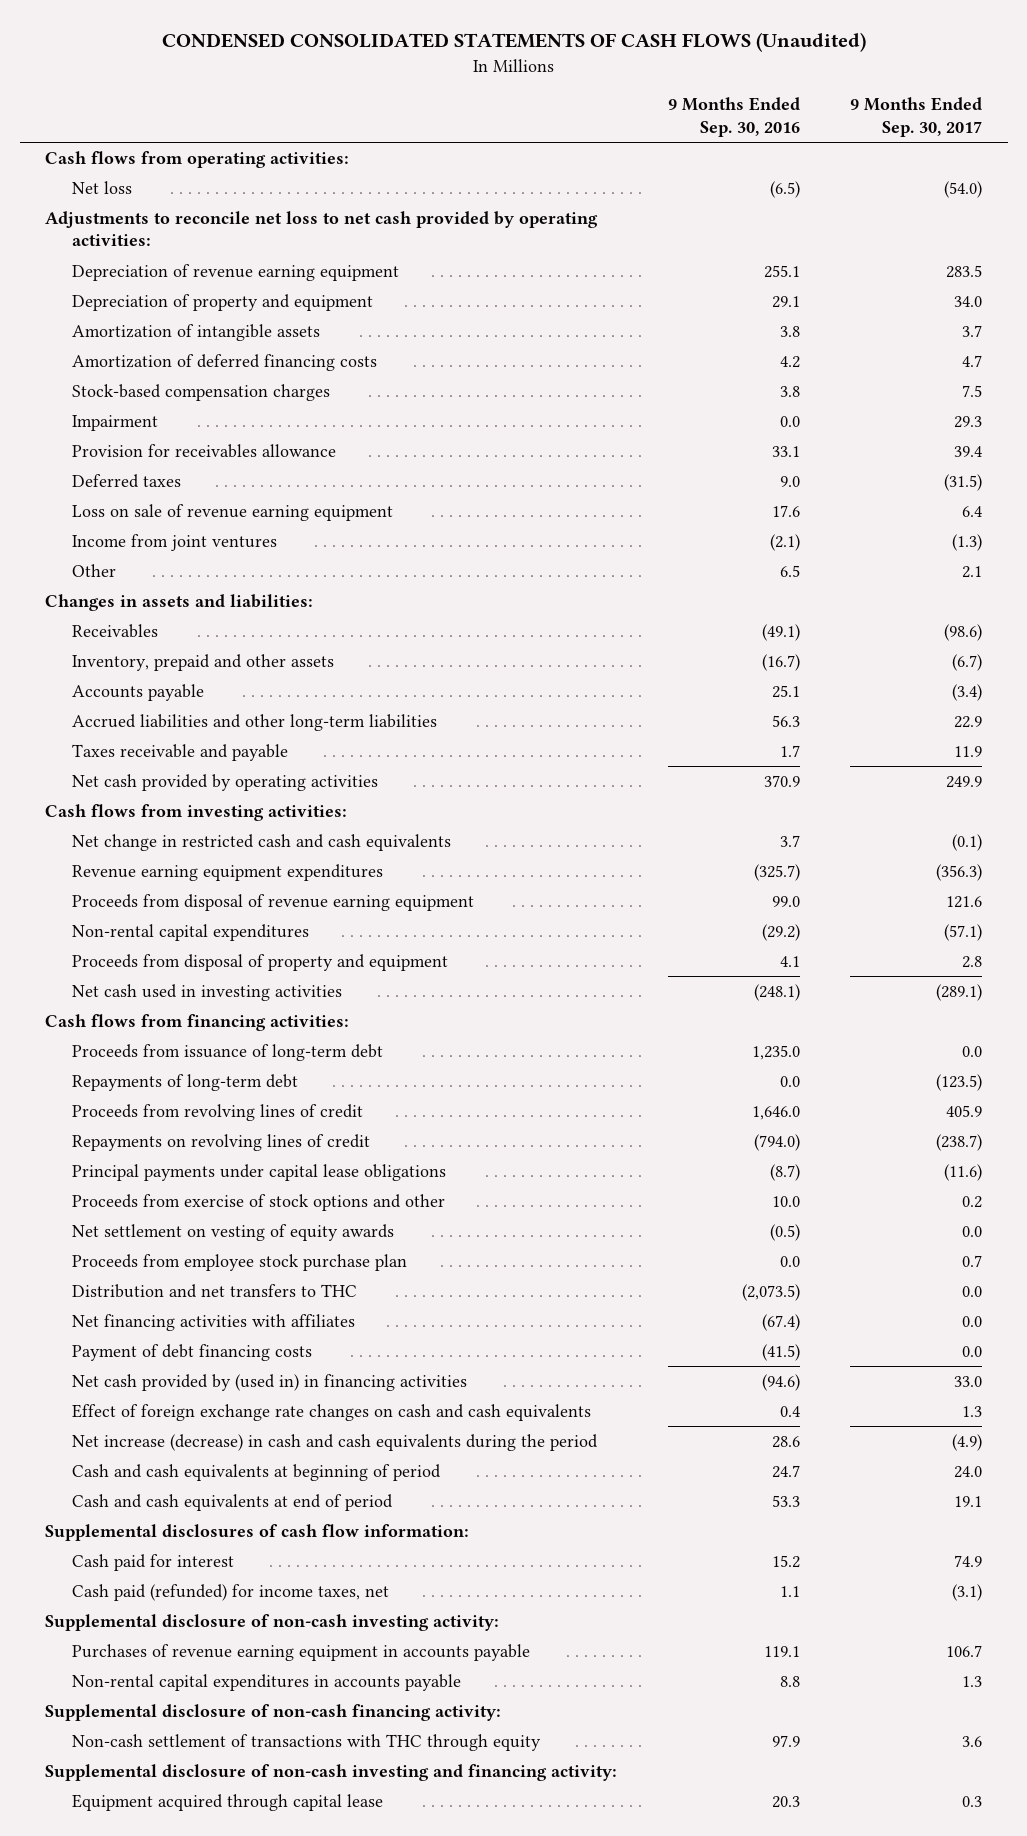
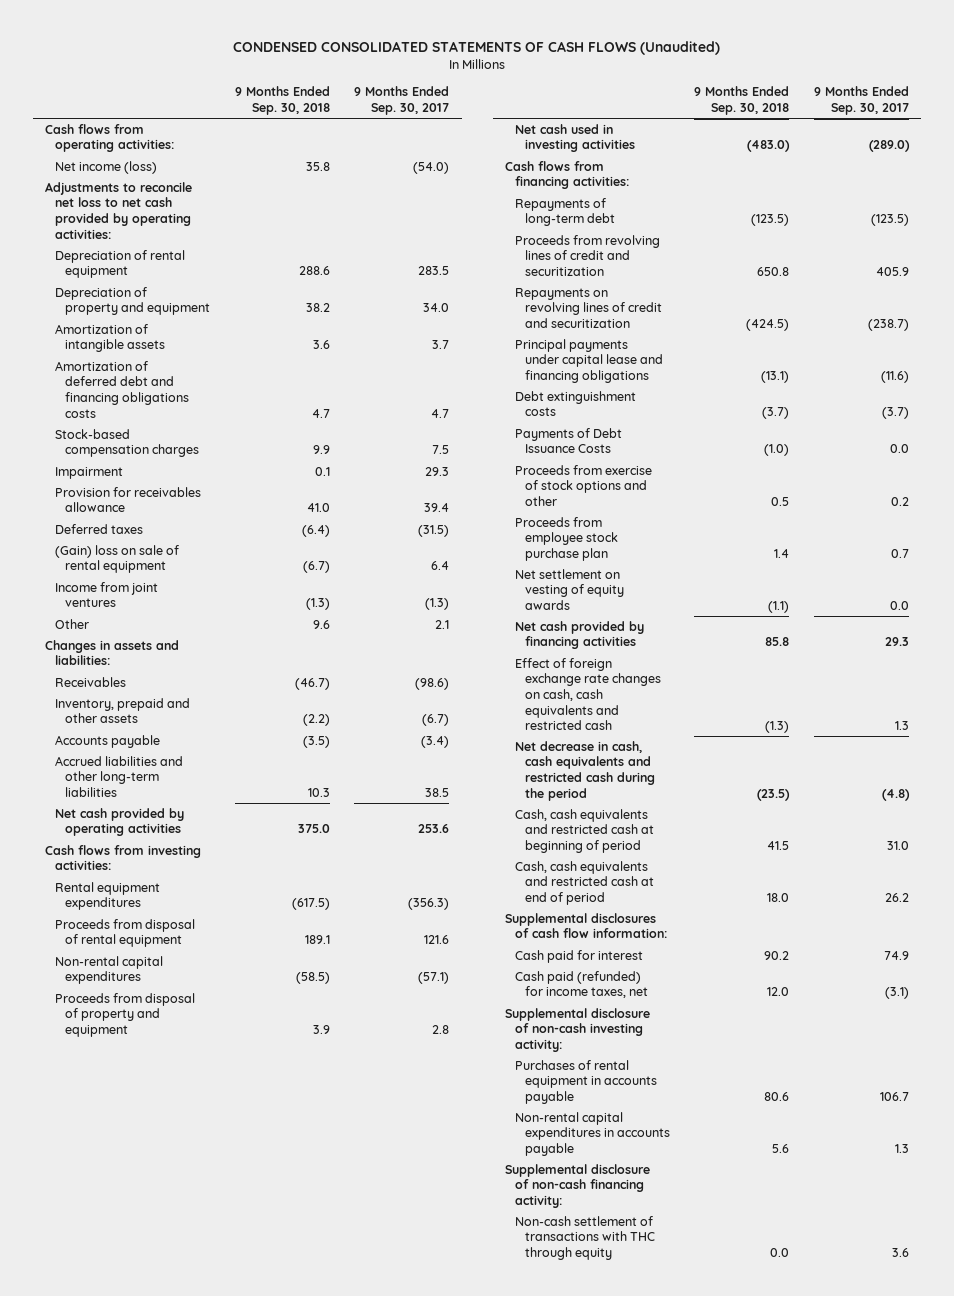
[667,97,800,137] 9 Months Ended Sep. 30, 2016 -> none
none -> [234,86,330,115] 9 Months Ended Sep. 30, 2018
[72,180,133,194] Net loss -> [55,160,158,174] Net income (loss)
[72,263,400,281] Depreciation of revenue earning equipment -> [55,249,186,279] Depreciation of rental equipment
[72,353,378,371] Amortization of deferred financing costs -> [55,360,190,418] Amortization of deferred debt and financing obligations costs
[72,503,394,521] Loss on sale of revenue earning equipment -> [55,544,180,574] (Gain) loss on sale of rental equipment
[72,743,289,761] Taxes receivable and payable -> none
[954,715,983,728] 22.9 -> [425,788,450,798] 38.5
[946,775,983,788] 249.9 -> [418,824,450,834] 253.6
[72,833,452,851] Net change in restricted cash and cash equivalents -> none
[72,863,384,881] Revenue earning equipment expenditures -> [55,881,161,911] Rental equipment expenditures
[72,893,475,911] Proceeds from disposal of revenue earning equipment -> [55,918,196,948] Proceeds from disposal of rental equipment
[936,983,983,1001] (289.1) -> [868,140,910,153] (289.0)
[72,1043,384,1061] Proceeds from issuance of long-term debt -> none
[72,1103,364,1121] Proceeds from revolving lines of credit -> [514,234,660,277] Proceeds from revolving lines of credit and securitization
[72,1133,371,1151] Repayments on revolving lines of credit -> [514,287,662,329] Repayments on revolving lines of credit and securitization
[72,1163,447,1181] Principal payments under capital lease obligations -> [514,338,663,384] Principal payments under capital lease and financing obligations
none -> [514,390,636,417] Debt extinguishment costs
none -> [514,427,622,454] Payments of Debt Issuance Costs
[72,1283,358,1298] Distribution and net transfers to THC -> none
[72,1313,356,1331] Net financing activities with affiliates -> none
[72,1343,313,1361] Payment of debt financing costs -> none
[72,1223,395,1241] Net settlement on vesting of equity awards -> [514,568,624,611] Net settlement on vesting of equity awards
[72,1373,468,1391] Net cash provided by (used in) in financing activities -> [514,620,644,650] Net cash provided by financing activities
[954,1375,983,1387] 33.0 -> [884,637,909,647] 29.3
[72,1403,592,1421] Effect of foreign exchange rate changes on cash and cash equivalents -> [514,657,661,731] Effect of foreign exchange rate changes on cash, cash equivalents and restricted cash
[72,1433,599,1451] Net increase (decrease) in cash and cash equivalents during the period -> [514,740,655,801] Net decrease in cash, cash equivalents and restricted cash during the period
[952,1433,983,1451] (4.9) -> [881,788,910,801] (4.8)
[72,1463,442,1481] Cash and cash equivalents at beginning of period -> [514,808,654,854] Cash, cash equivalents and restricted cash at beginning of period
[954,1465,983,1478] 24.0 -> [886,841,909,851] 31.0
[72,1493,394,1511] Cash and cash equivalents at end of period -> [514,860,654,906] Cash, cash equivalents and restricted cash at end of period
[954,1495,983,1507] 19.1 -> [884,893,909,903] 26.2
[72,1643,531,1661] Purchases of revenue earning equipment in accounts payable -> [514,1059,657,1105] Purchases of rental equipment in accounts payable
[44,1763,617,1781] Supplemental disclosure of non-cash investing and financing activity: -> none
[72,1793,384,1811] Equipment acquired through capital lease -> none

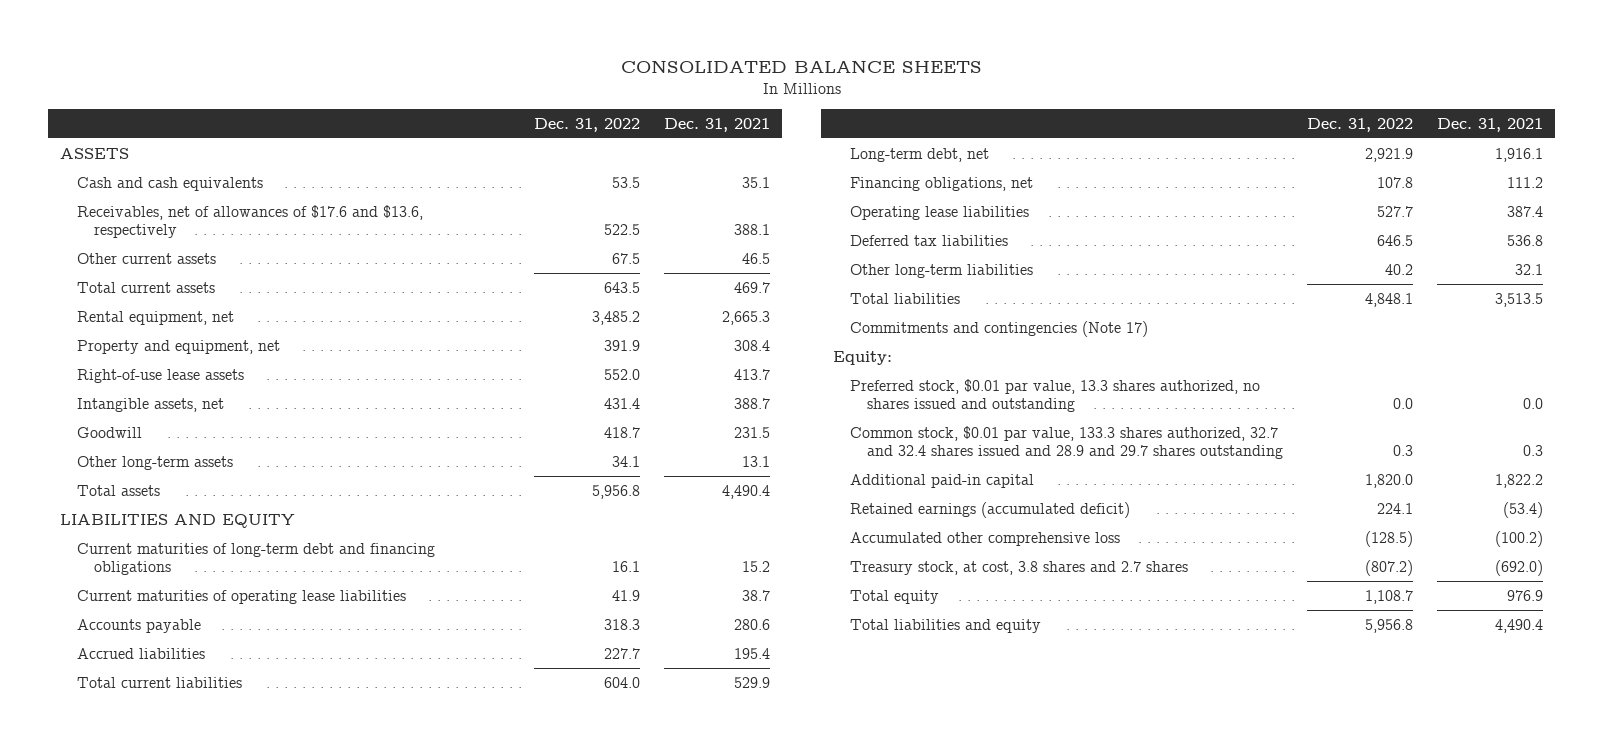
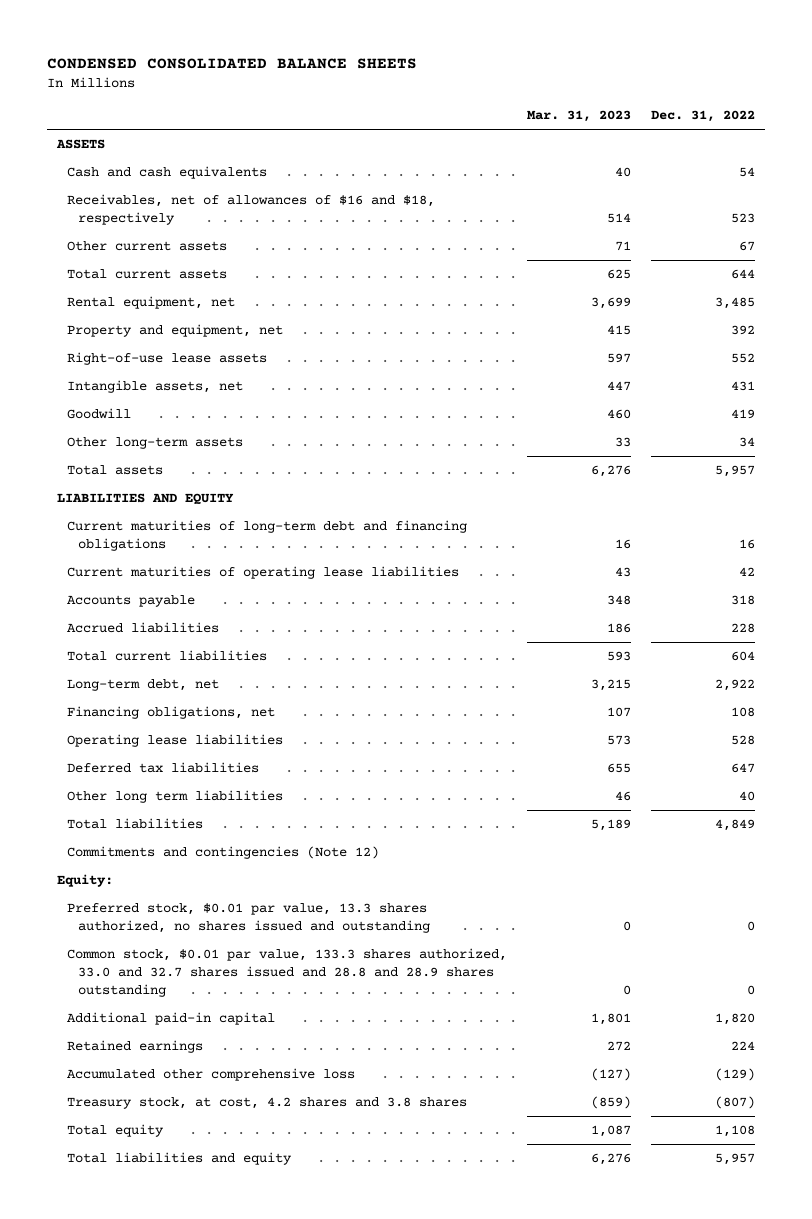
[620,59,982,73] CONSOLIDATED BALANCE SHEETS -> [46,58,417,70] CONDENSED CONSOLIDATED BALANCE SHEETS
[664,117,771,132] Dec. 31, 2021 -> none
none -> [527,110,632,123] Mar. 31, 2023
[612,176,641,188] 53.5 -> [739,167,756,178] 54
[77,204,424,238] Receivables, net of allowances of $17.6 and $13.6, respectively -> [67,194,436,226] Receivables, net of allowances of $16 and $18, respectively
[604,223,641,235] 522.5 -> [731,213,756,224] 523
[612,252,641,264] 67.5 -> [739,241,756,252] 67
[604,281,641,293] 643.5 -> [731,269,756,280] 644
[592,310,641,325] 3,485.2 -> [715,297,756,310] 3,485
[604,339,641,351] 391.9 -> [731,325,756,336] 392
[604,368,641,380] 552.0 -> [731,353,756,364] 552
[604,397,641,409] 431.4 -> [731,381,756,392] 431
[604,426,641,438] 418.7 -> [731,409,756,420] 419
[612,455,641,467] 34.1 -> [739,437,756,448] 34
[592,484,641,499] 5,956.8 -> [715,465,756,478] 5,957
[612,560,641,572] 16.1 -> [739,539,756,550] 16
[612,589,641,601] 41.9 -> [739,567,756,577] 42
[604,618,641,630] 318.3 -> [731,595,756,606] 318
[604,647,641,659] 227.7 -> [731,623,756,634] 228
[604,676,641,688] 604.0 -> [731,651,756,662] 604
[1364,147,1413,162] 2,921.9 -> [715,679,756,692] 2,922
[1376,176,1413,188] 107.8 -> [731,707,756,718] 108
[1376,205,1413,217] 527.7 -> [731,735,756,746] 528
[1376,234,1413,246] 646.5 -> [731,763,756,774] 647
[849,263,1033,278] Other long-term liabilities -> [67,790,284,804] Other long term liabilities
[1384,263,1413,275] 40.2 -> [739,791,756,802] 40
[1364,292,1413,307] 4,848.1 -> [715,819,756,832] 4,849
[849,320,1148,337] Commitments and contingencies (Note 17) -> [67,846,380,860] Commitments and contingencies (Note 12)
[1392,397,1413,409] 0.0 -> [747,921,756,932] 0
[849,425,1283,459] Common stock, $0.01 par value, 133.3 shares authorized, 32.7 and 32.4 shares issued and 28.9 and 29.7 shares outstanding -> [67,948,508,998] Common stock, $0.01 par value, 133.3 shares authorized, 33.0 and 32.7 shares issued and 28.8 and 28.9 shares outstanding
[1392,444,1413,456] 0.3 -> [747,985,756,996] 0
[1364,473,1413,488] 1,820.0 -> [715,1013,756,1026] 1,820
[849,501,1130,518] Retained earnings (accumulated deficit) -> [67,1040,204,1054] Retained earnings
[1376,502,1413,514] 224.1 -> [731,1041,756,1051] 224
[1364,530,1413,547] (128.5) -> [715,1068,756,1082] (129)
[849,560,1188,575] Treasury stock, at cost, 3.8 shares and 2.7 shares -> [67,1097,468,1110] Treasury stock, at cost, 4.2 shares and 3.8 shares
[1364,559,1413,576] (807.2) -> [715,1096,756,1110] (807)
[1364,589,1413,604] 1,108.7 -> [715,1125,756,1138] 1,108
[1364,618,1413,633] 5,956.8 -> [715,1153,756,1166] 5,957

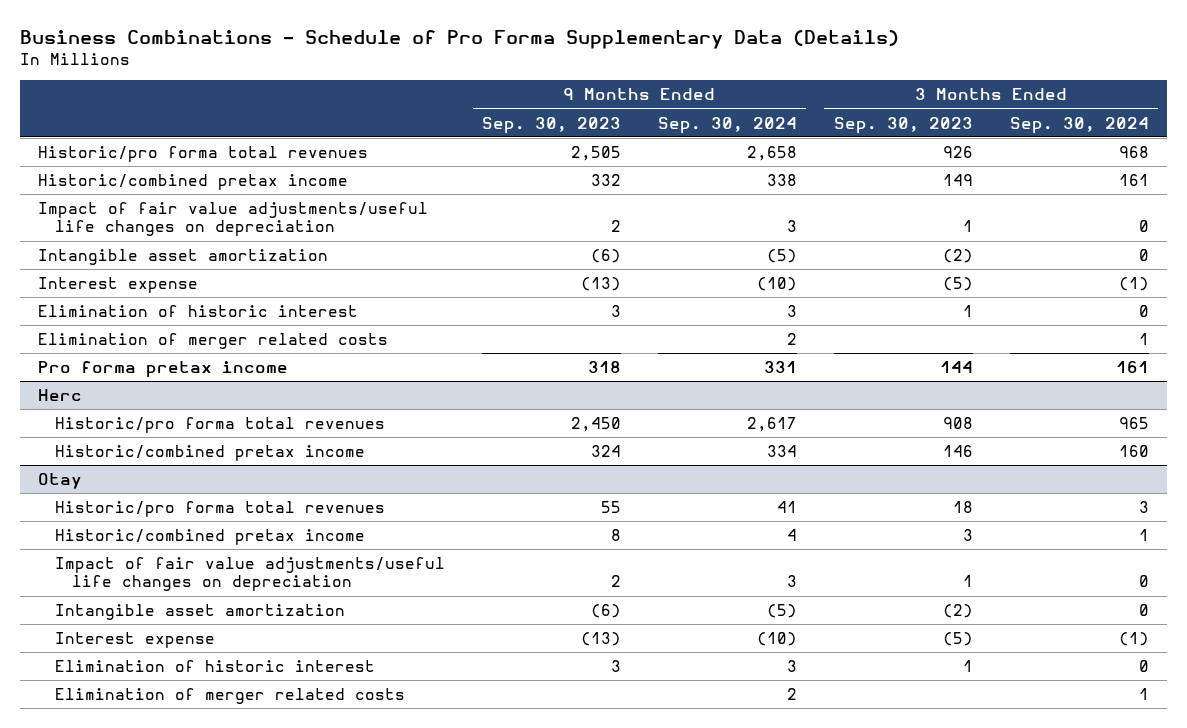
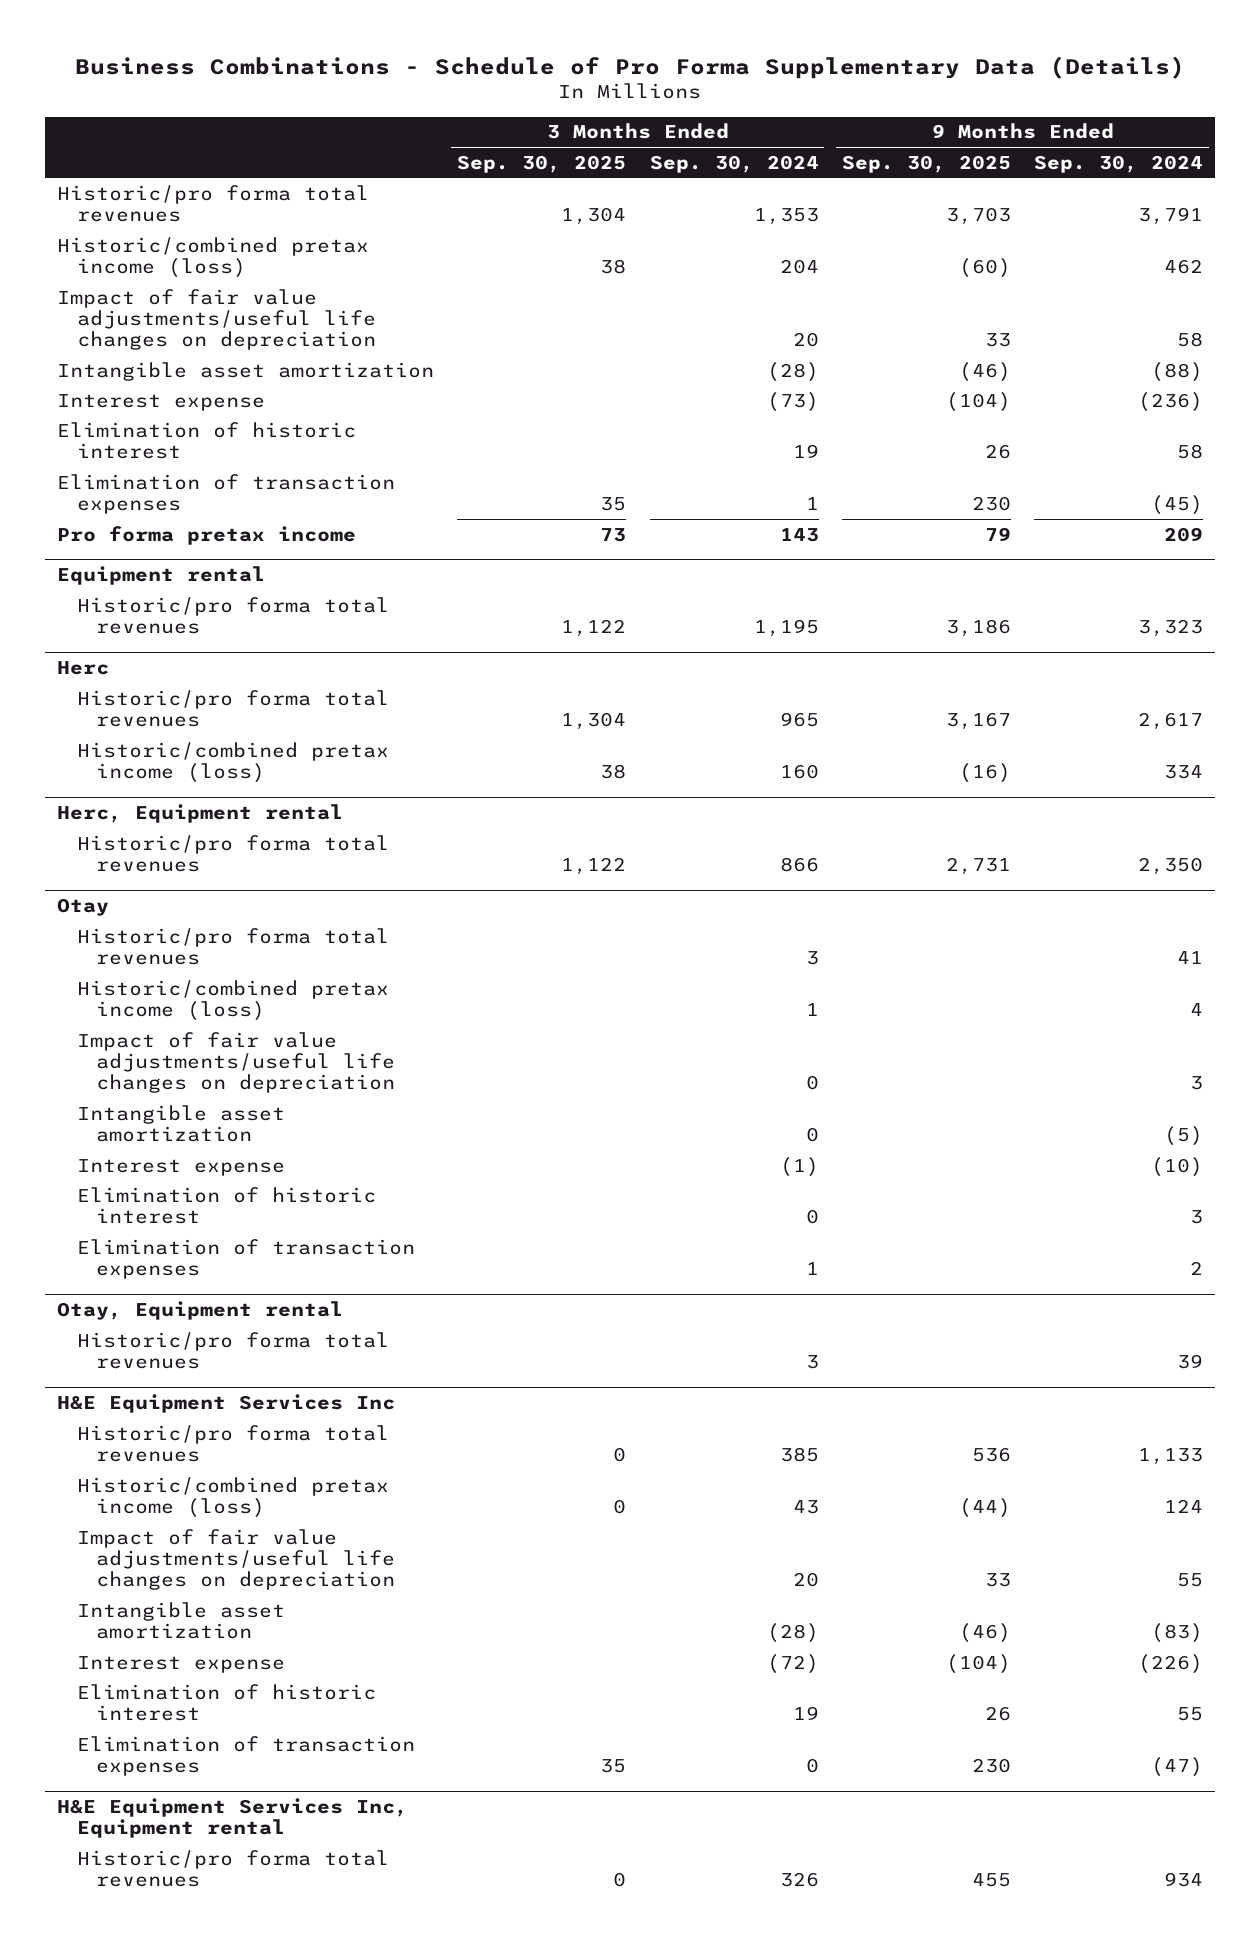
[481,116,621,133] Sep. 30, 2023 -> none
[833,116,973,133] Sep. 30, 2023 -> none
none -> [457,154,627,173] Sep. 30, 2025
none -> [841,154,1011,173] Sep. 30, 2025
[38,332,389,349] Elimination of merger related costs -> none
[746,145,797,161] 2,658 -> [1138,206,1204,225] 3,791
[1118,145,1149,158] 968 -> [753,207,819,225] 1,353
[38,173,349,190] Historic/combined pretax income -> [56,236,369,278] Historic/combined pretax income (loss)
[766,173,797,186] 338 -> [1164,258,1204,274] 462
[1118,173,1149,186] 161 -> [779,258,819,274] 204
[786,220,797,233] 3 -> [1177,331,1204,347] 58
[1138,220,1149,233] 0 -> [792,331,819,347] 20
[766,248,797,263] (5) -> [1151,361,1204,382] (88)
[1138,248,1149,261] 0 -> [766,361,819,382] (28)
[756,276,797,291] (10) -> [1138,391,1204,412] (236)
[1118,276,1149,291] (1) -> [766,391,819,412] (73)
[786,304,797,317] 3 -> [1177,443,1204,459] 58
[1138,304,1149,317] 0 -> [792,443,819,458] 19
none -> [56,473,395,514] Elimination of transaction expenses
[763,360,797,373] 331 -> [1164,526,1204,542] 209
[1115,360,1149,373] 161 -> [779,527,819,542] 143
none -> [56,566,265,586] Equipment rental
none -> [76,596,389,634] Historic/pro forma total revenues
[55,444,366,461] Historic/combined pretax income -> [76,741,389,783] Historic/combined pretax income (loss)
none -> [56,804,343,824] Herc, Equipment rental
none -> [76,834,389,872] Historic/pro forma total revenues
[55,528,366,545] Historic/combined pretax income -> [76,979,389,1021] Historic/combined pretax income (loss)
[55,687,406,704] Elimination of merger related costs -> none
none -> [76,1238,415,1279] Elimination of transaction expenses
none -> [56,1301,343,1321] Otay, Equipment rental
none -> [76,1331,389,1369] Historic/pro forma total revenues
none -> [56,1394,395,1414] H&E Equipment Services Inc
none -> [76,1424,389,1462] Historic/pro forma total revenues
none -> [76,1476,389,1518] Historic/combined pretax income (loss)
none -> [76,1528,396,1590] Impact of fair value adjustments/useful life changes on depreciation
none -> [76,1601,285,1639] Intangible asset amortization
none -> [76,1655,285,1673] Interest expense
none -> [76,1683,376,1721] Elimination of historic interest
none -> [76,1735,415,1776] Elimination of transaction expenses
none -> [56,1798,408,1839] H&E Equipment Services Inc, Equipment rental
none -> [76,1849,389,1887] Historic/pro forma total revenues

